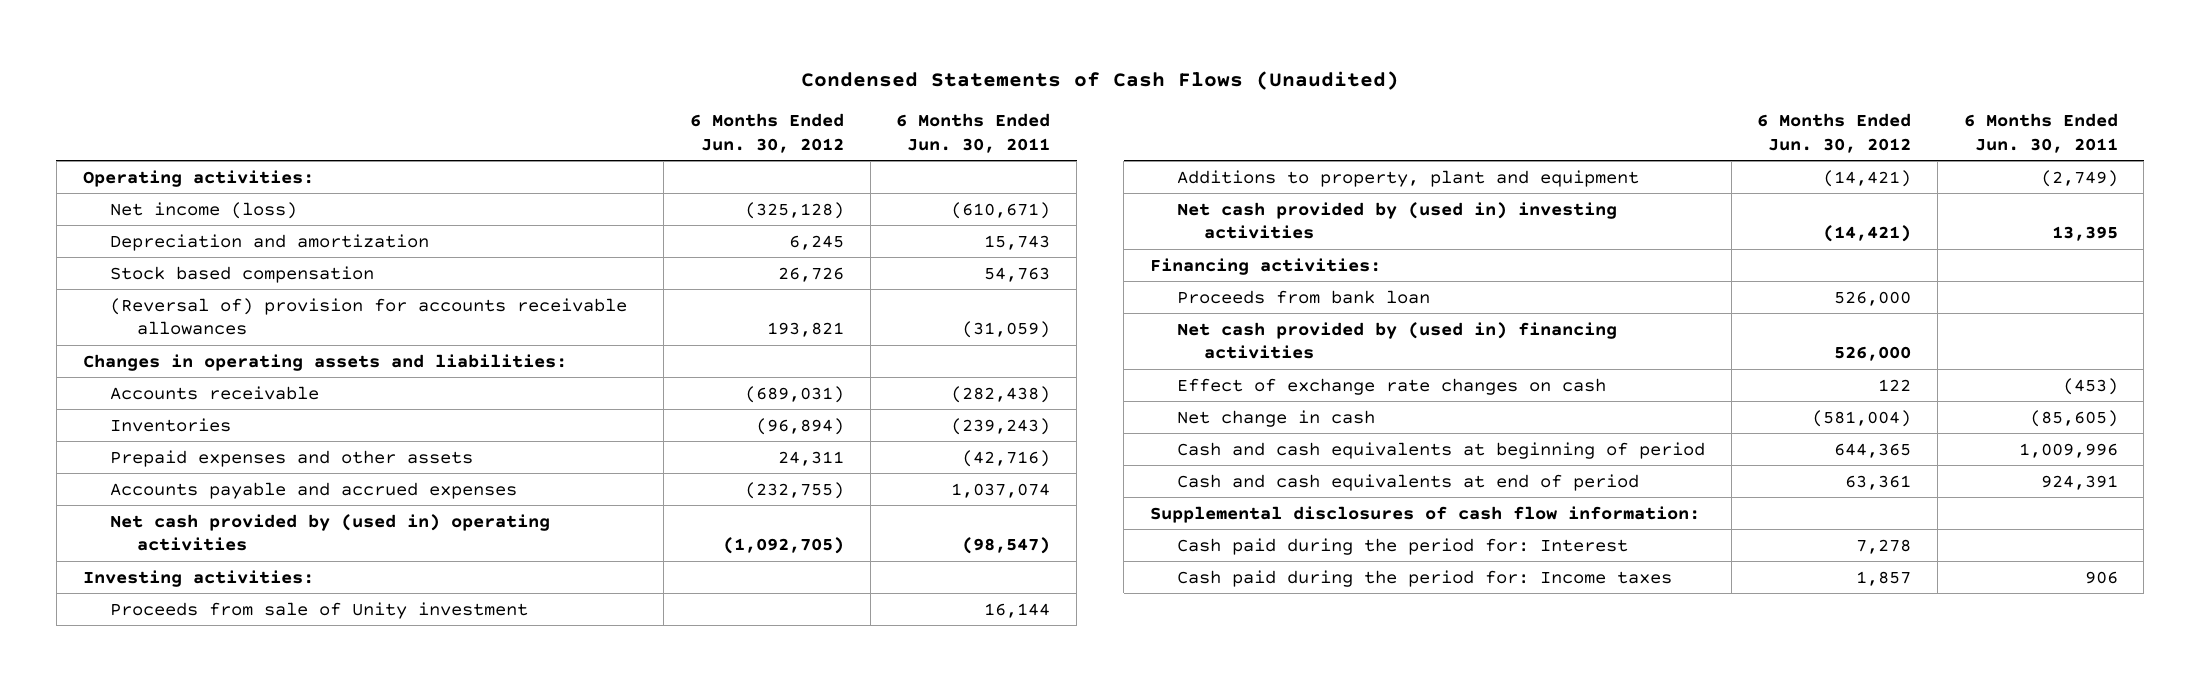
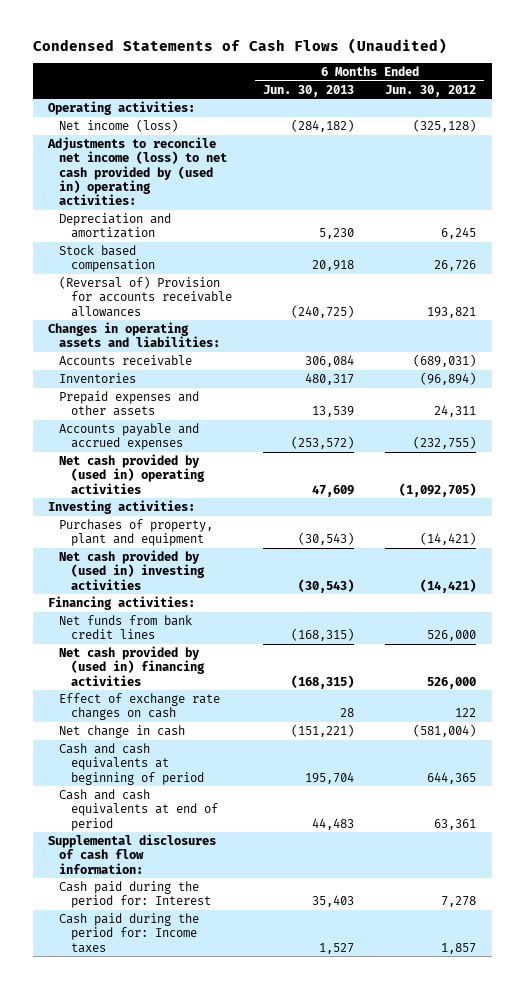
[896,113,1051,153] 6 Months Ended Jun. 30, 2011 -> none
none -> [262,84,354,97] Jun. 30, 2013
none -> [47,136,228,206] Adjustments to reconcile net income (loss) to net cash provided by (used in) operating activities:
[109,297,627,336] (Reversal of) provision for accounts receivable allowances -> [59,275,232,317] (Reversal of) Provision for accounts receivable allowances
[109,601,528,619] Proceeds from sale of Unity investment -> none
[1176,169,1639,187] Additions to property, plant and equipment -> [59,518,214,547] Purchases of property, plant and equipment
[1176,289,1430,304] Proceeds from bank loan -> [59,614,193,640] Net funds from bank credit lines

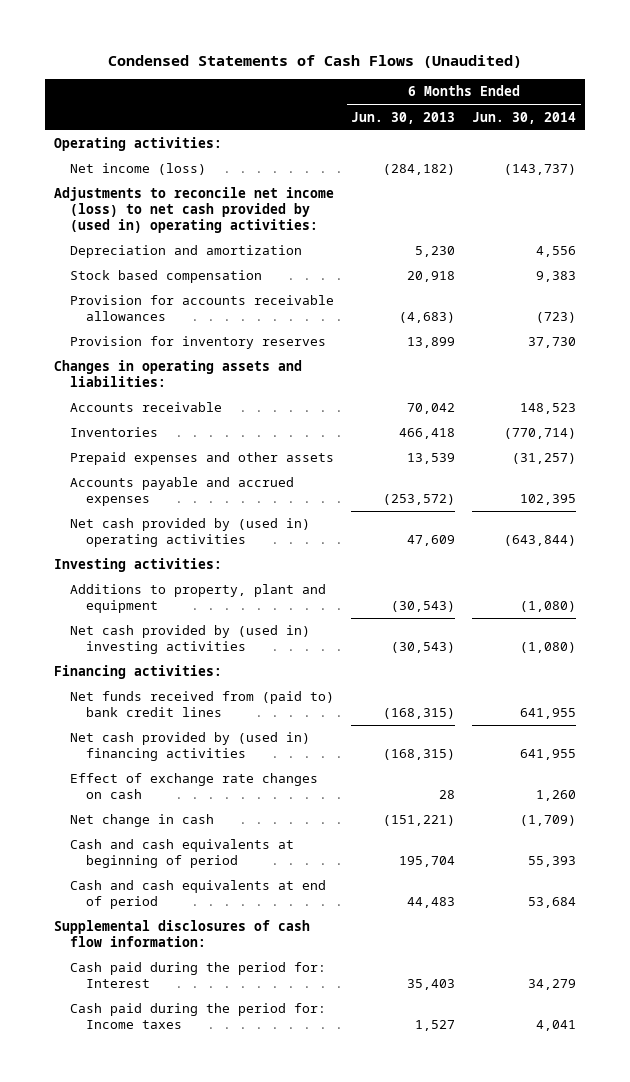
[385,84,477,97] Jun. 30, 2012 -> none
none -> [472,111,577,124] Jun. 30, 2014
[59,275,232,317] (Reversal of) Provision for accounts receivable allowances -> [70,295,335,322] Provision for accounts receivable allowances
[290,304,354,318] (240,725) -> [399,312,456,324] (4,683)
none -> [70,336,327,350] Provision for inventory reserves
[304,354,354,367] 306,084 -> [407,403,456,415] 70,042
[304,372,354,385] 480,317 -> [399,428,456,440] 466,418
[59,518,214,547] Purchases of property, plant and equipment -> [70,584,327,614] Additions to property, plant and equipment
[59,614,193,640] Net funds from bank credit lines -> [70,691,335,718] Net funds received from (paid to) bank credit lines

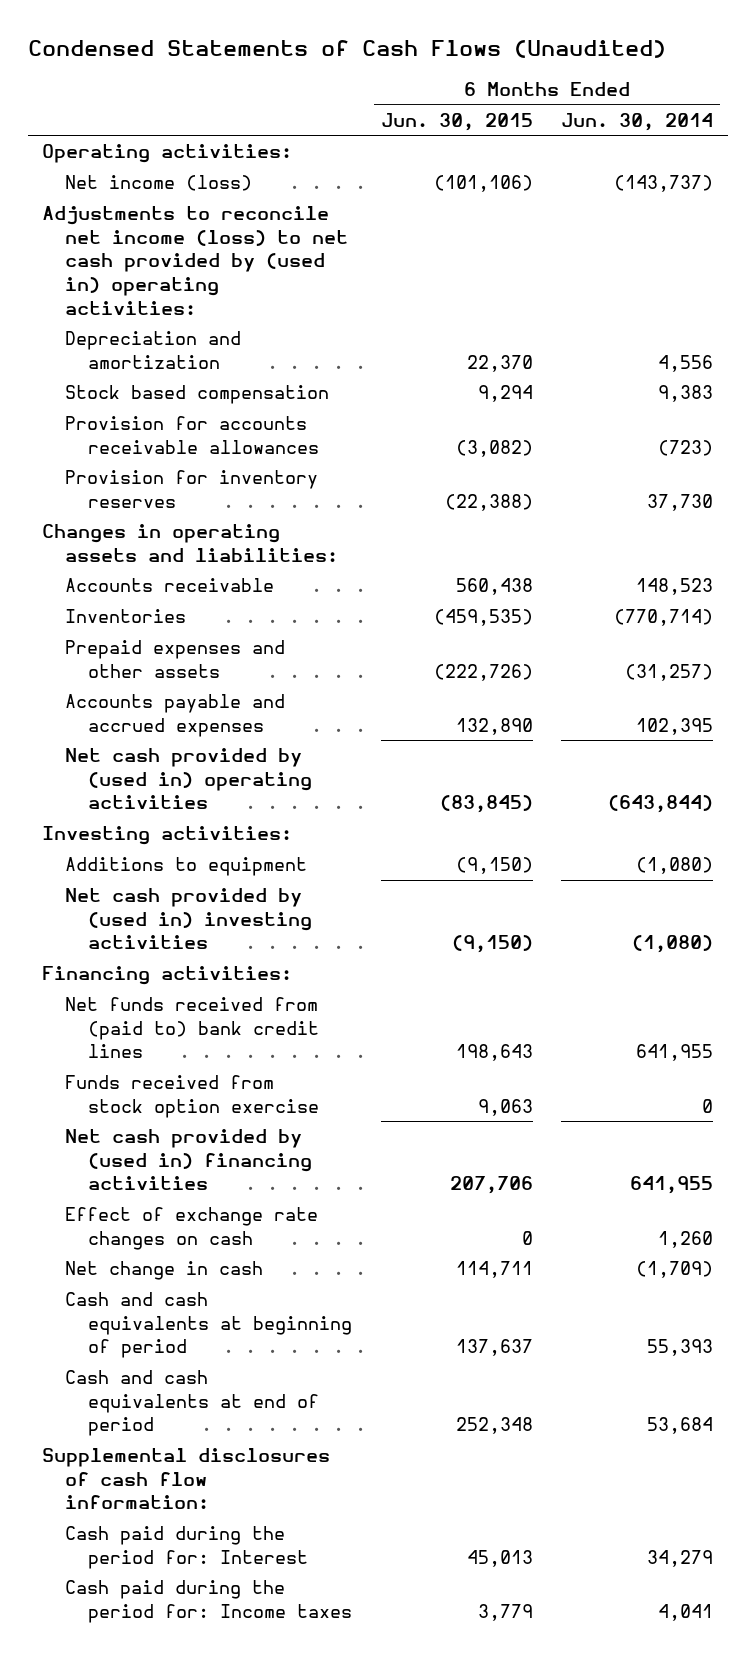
[351,111,456,124] Jun. 30, 2013 -> none
none -> [380,112,533,131] Jun. 30, 2015
[70,584,327,614] Additions to property, plant and equipment -> [64,857,307,877] Additions to equipment
none -> [64,1075,320,1118] Funds received from stock option exercise

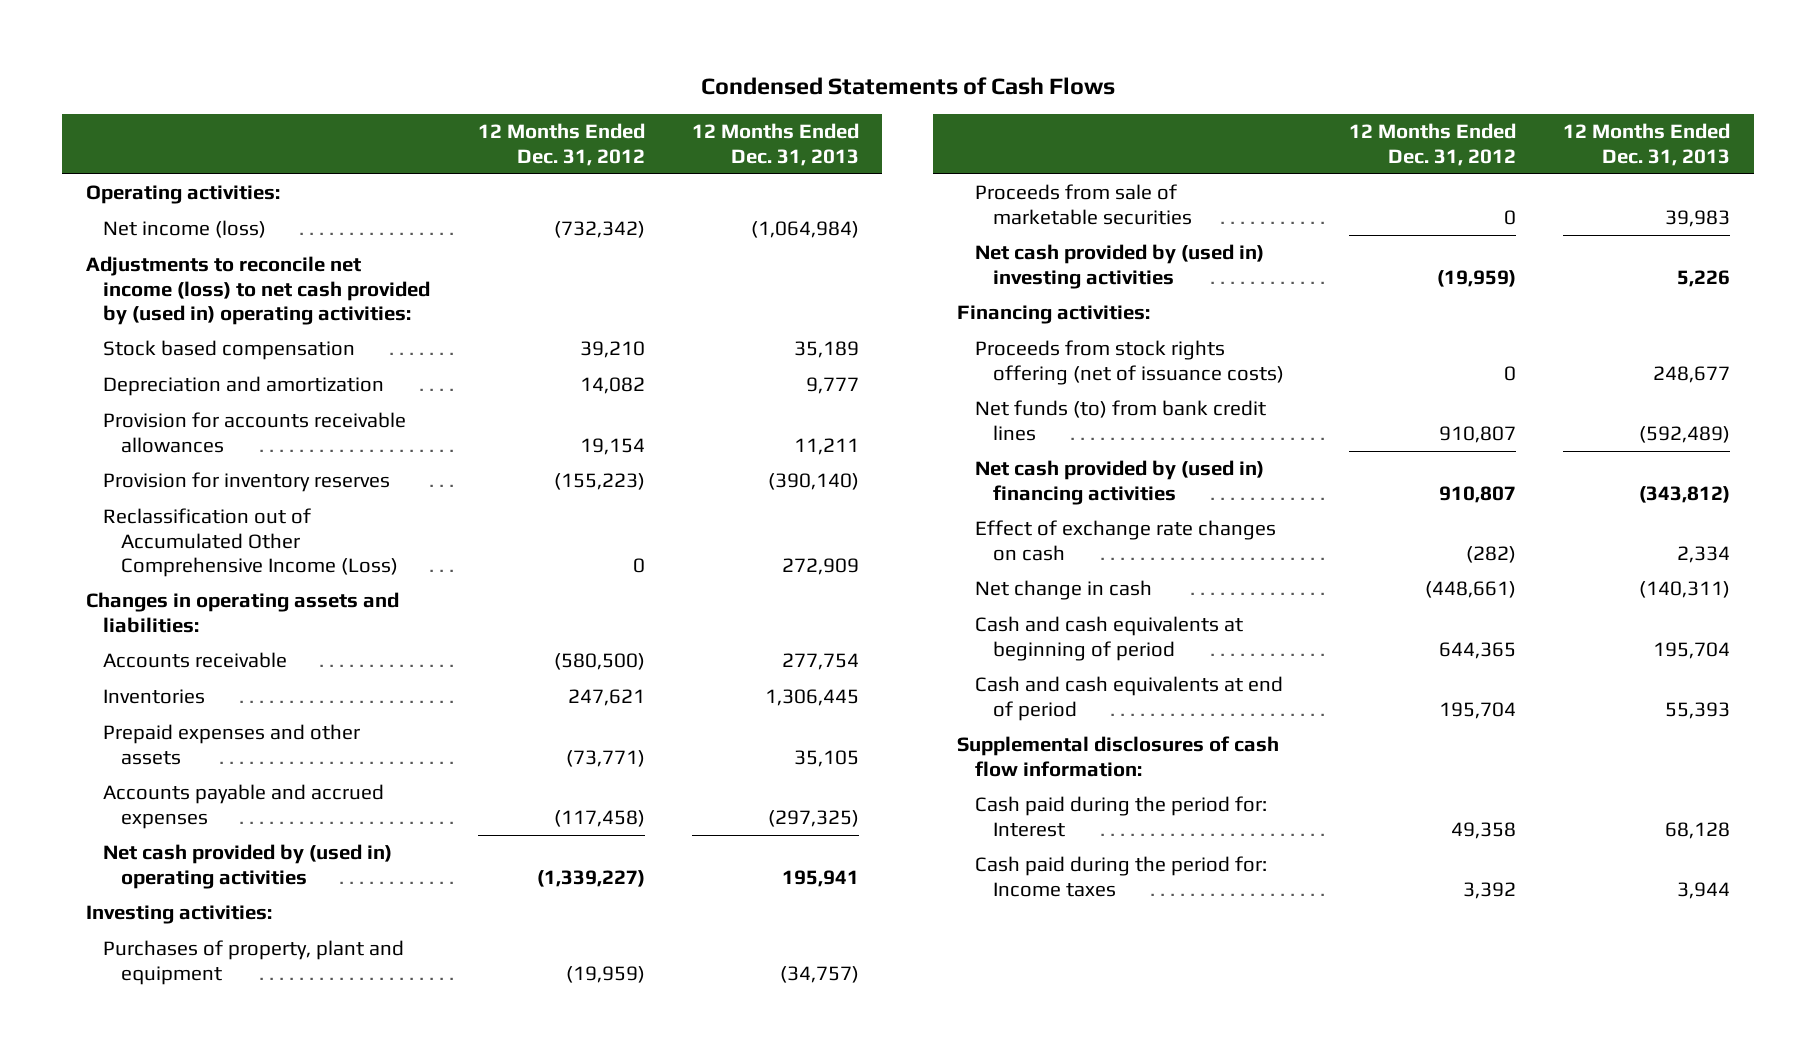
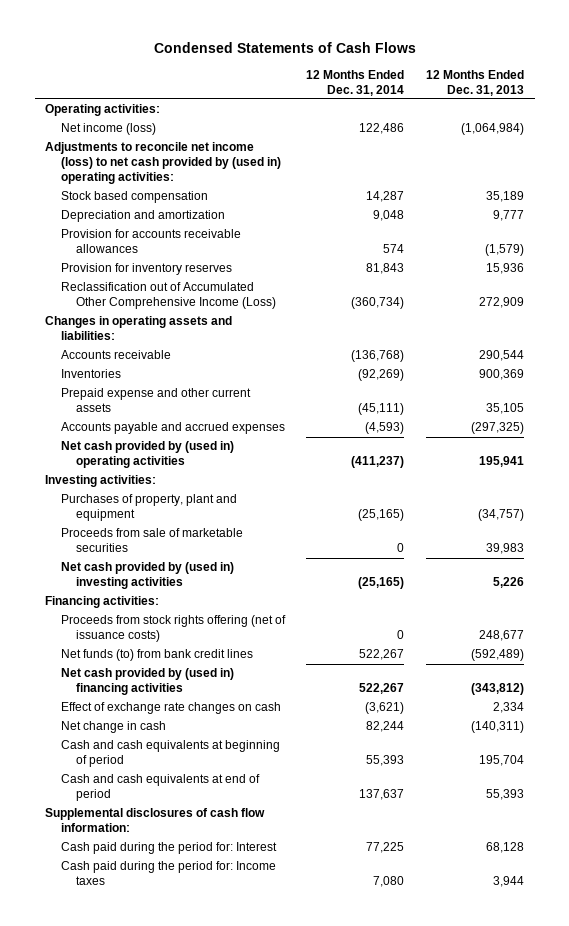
[477,123,645,166] 12 Months Ended Dec. 31, 2012 -> none
none -> [306,69,405,96] 12 Months Ended Dec. 31, 2014
[793,437,859,455] 11,211 -> [484,244,524,257] (1,579)
[767,473,859,491] (390,140) -> [485,263,524,275] 15,936
[781,653,859,671] 277,754 -> [478,350,524,362] 290,544
[764,689,859,707] 1,306,445 -> [478,369,524,381] 900,369
[103,724,361,765] Prepaid expenses and other assets -> [60,388,251,413] Prepaid expense and other current assets

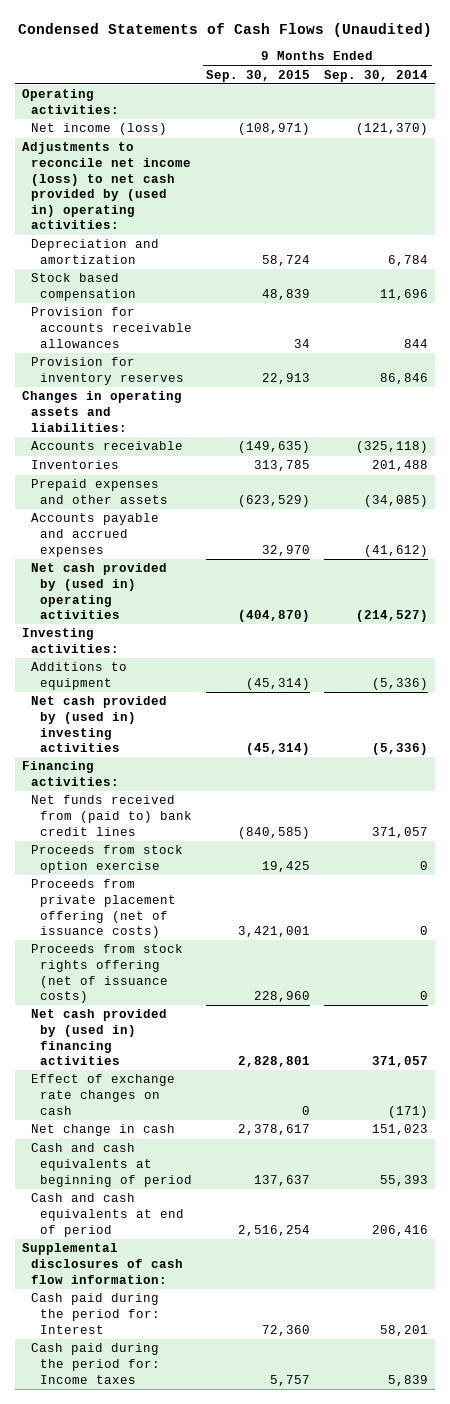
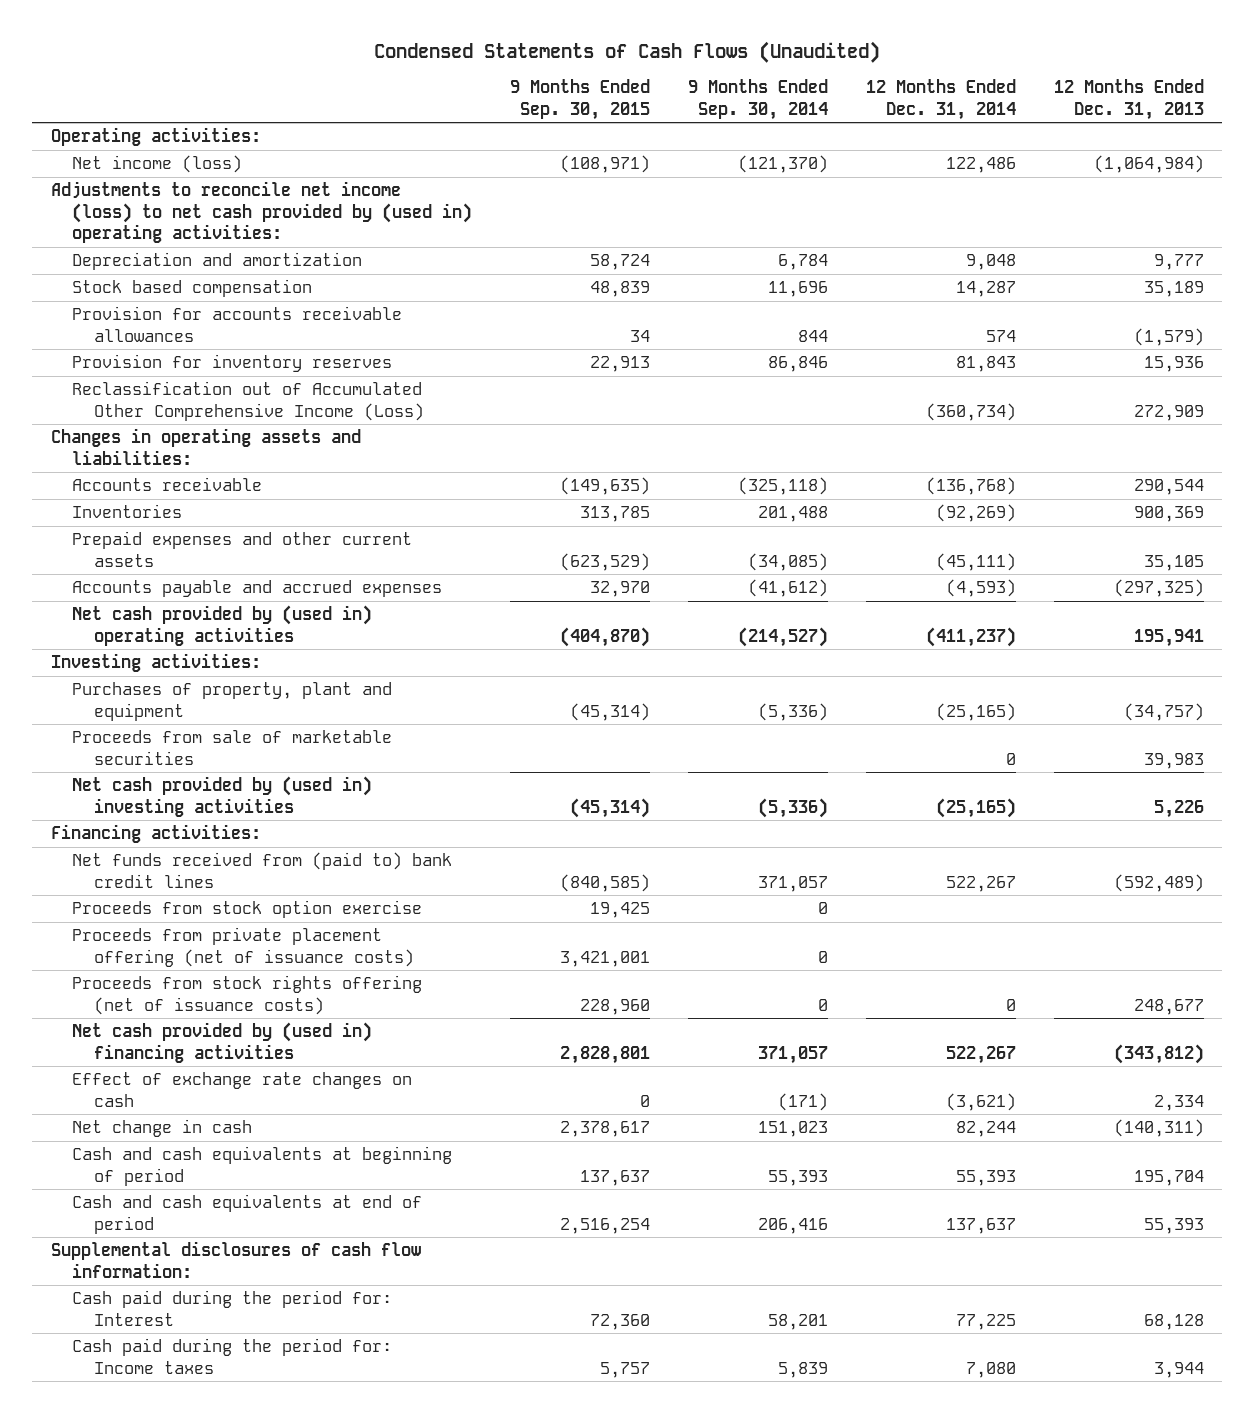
none -> [865,79,1016,120] 12 Months Ended Dec. 31, 2014
none -> [1053,79,1204,120] 12 Months Ended Dec. 31, 2013
none -> [72,381,424,421] Reclassification out of Accumulated Other Comprehensive Income (Loss)
[31,479,169,505] Prepaid expenses and other assets -> [72,531,413,567] Prepaid expenses and other current assets
[31,662,128,691] Additions to equipment -> [72,682,393,721] Purchases of property, plant and equipment
none -> [72,730,393,765] Proceeds from sale of marketable securities

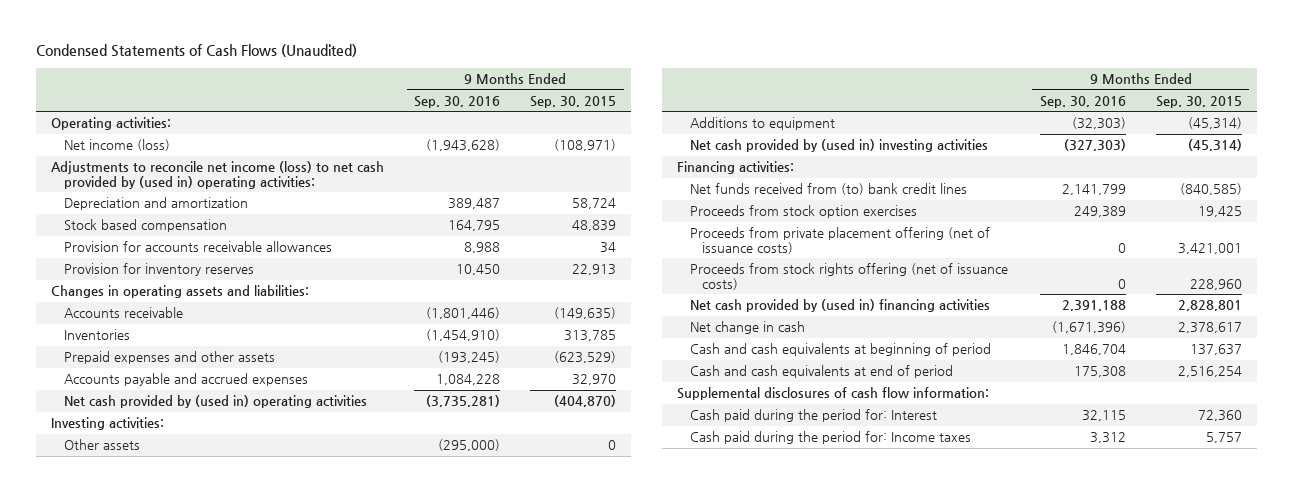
[687,79,828,120] 9 Months Ended Sep. 30, 2014 -> none
[865,79,1016,120] 12 Months Ended Dec. 31, 2014 -> none
[1053,79,1204,120] 12 Months Ended Dec. 31, 2013 -> none
none -> [414,95,501,108] Sep. 30, 2016
[72,381,424,421] Reclassification out of Accumulated Other Comprehensive Income (Loss) -> none
[72,531,413,567] Prepaid expenses and other current assets -> [64,351,276,365] Prepaid expenses and other assets
[72,730,393,765] Proceeds from sale of marketable securities -> none
none -> [64,439,141,451] Other assets
[72,682,393,721] Purchases of property, plant and equipment -> [689,117,835,131] Additions to equipment
[72,852,453,888] Net funds received from (paid to) bank credit lines -> [689,183,967,196] Net funds received from (to) bank credit lines
[72,900,423,919] Proceeds from stock option exercise -> [689,205,917,219] Proceeds from stock option exercises
[72,1072,413,1107] Effect of exchange rate changes on cash -> none

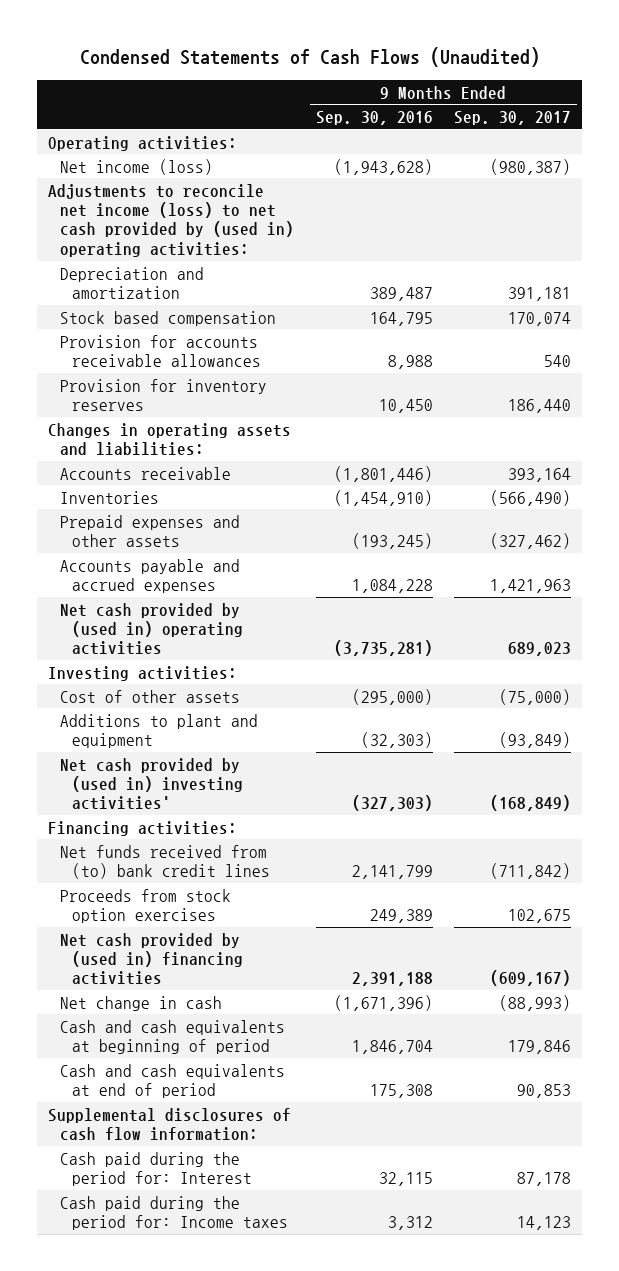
[530,95,617,108] Sep. 30, 2015 -> none
none -> [454,111,572,126] Sep. 30, 2017
[64,439,141,451] Other assets -> [59,689,240,703] Cost of other assets
[689,117,835,131] Additions to equipment -> [59,713,258,748] Additions to plant and equipment
[689,139,988,153] Net cash provided by (used in) investing activities -> [59,757,243,811] Net cash provided by (used in) investing activities'
[689,227,990,254] Proceeds from private placement offering (net of issuance costs) -> none
[689,263,1008,290] Proceeds from stock rights offering (net of issuance costs) -> none

